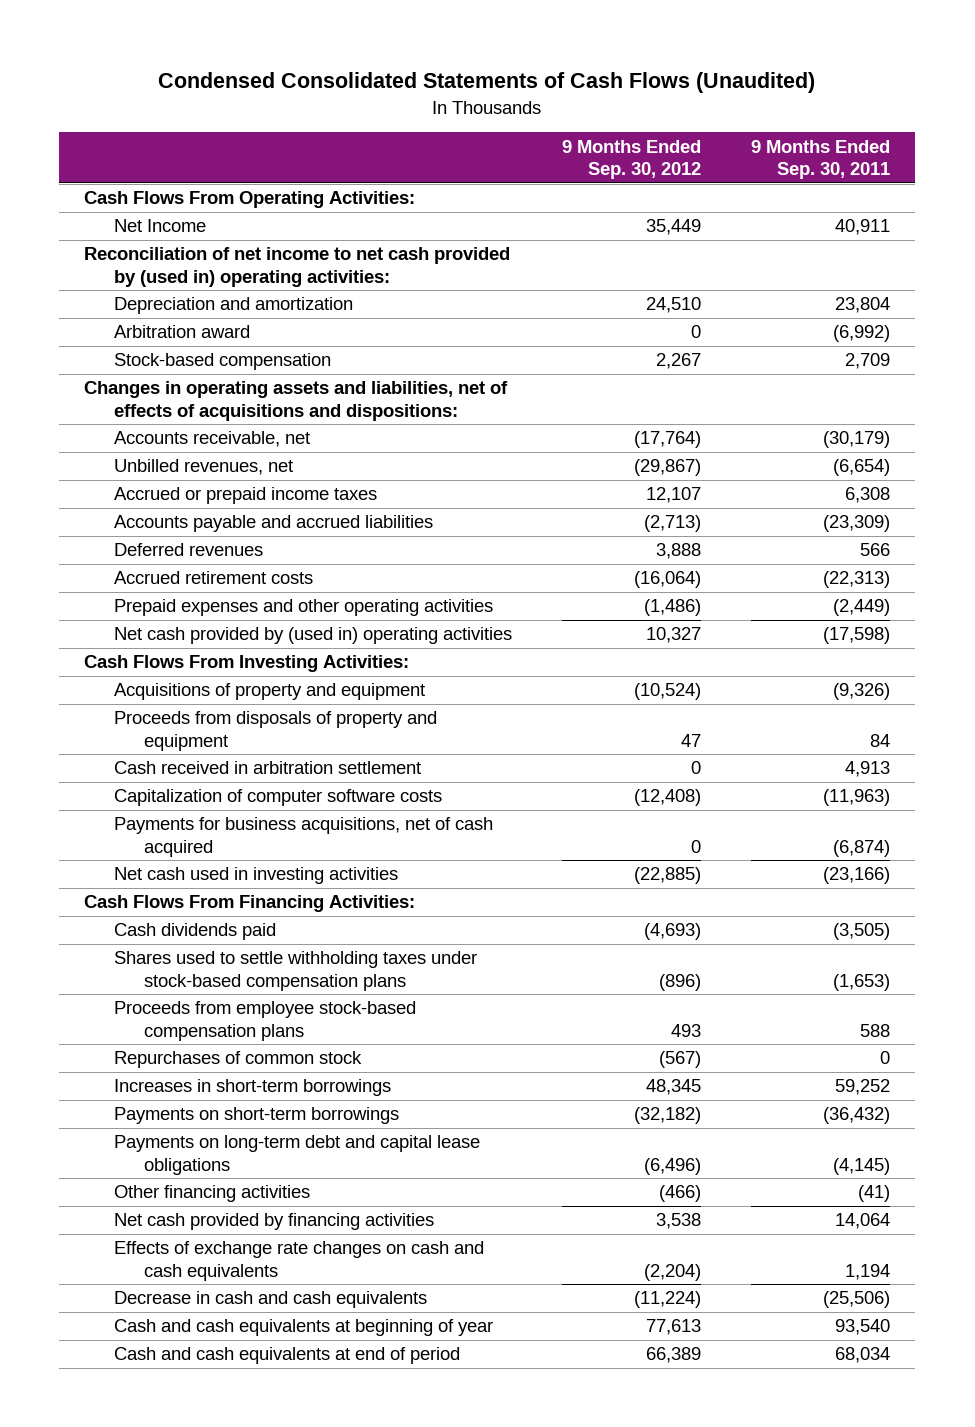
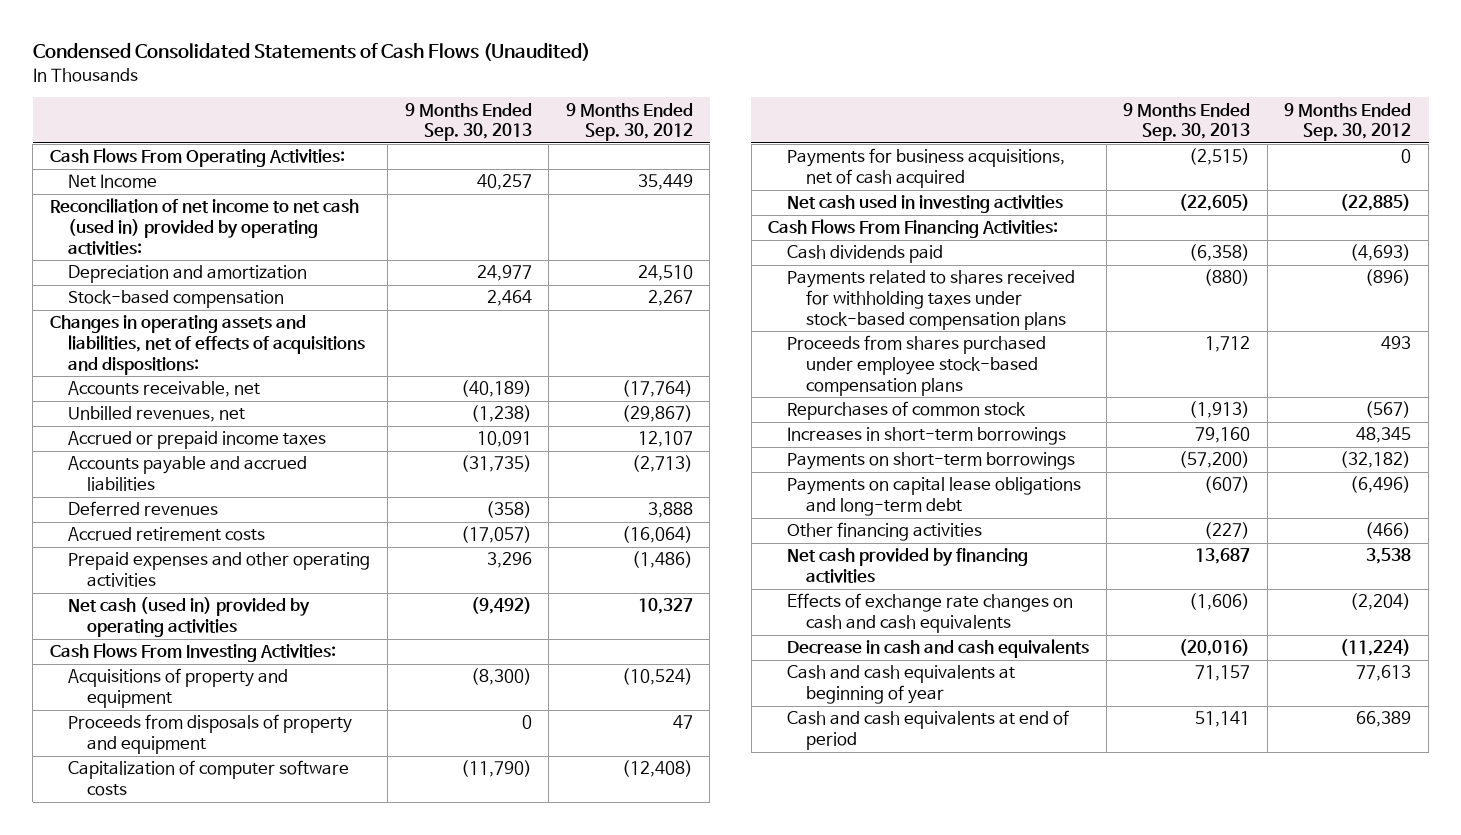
[751,139,891,180] 9 Months Ended Sep. 30, 2011 -> none
none -> [404,102,532,142] 9 Months Ended Sep. 30, 2013
[84,247,511,288] Reconciliation of net income to net cash provided by (used in) operating activities: -> [49,198,359,255] Reconciliation of net income to net cash (used in) provided by operating activities:
[113,325,250,339] Arbitration award -> none
[113,627,512,645] Net cash provided by (used in) operating activities -> [68,597,311,638] Net cash (used in) provided by operating activities
[113,761,421,775] Cash received in arbitration settlement -> none
[113,951,477,992] Shares used to settle withholding taxes under stock-based compensation plans -> [787,270,1076,330] Payments related to shares received for withholding taxes under stock-based compensation plans
[113,1001,416,1042] Proceeds from employee stock-based compensation plans -> [787,335,1047,396] Proceeds from shares purchased under employee stock-based compensation plans
[113,1135,480,1176] Payments on long-term debt and capital lease obligations -> [787,477,1082,517] Payments on capital lease obligations and long-term debt

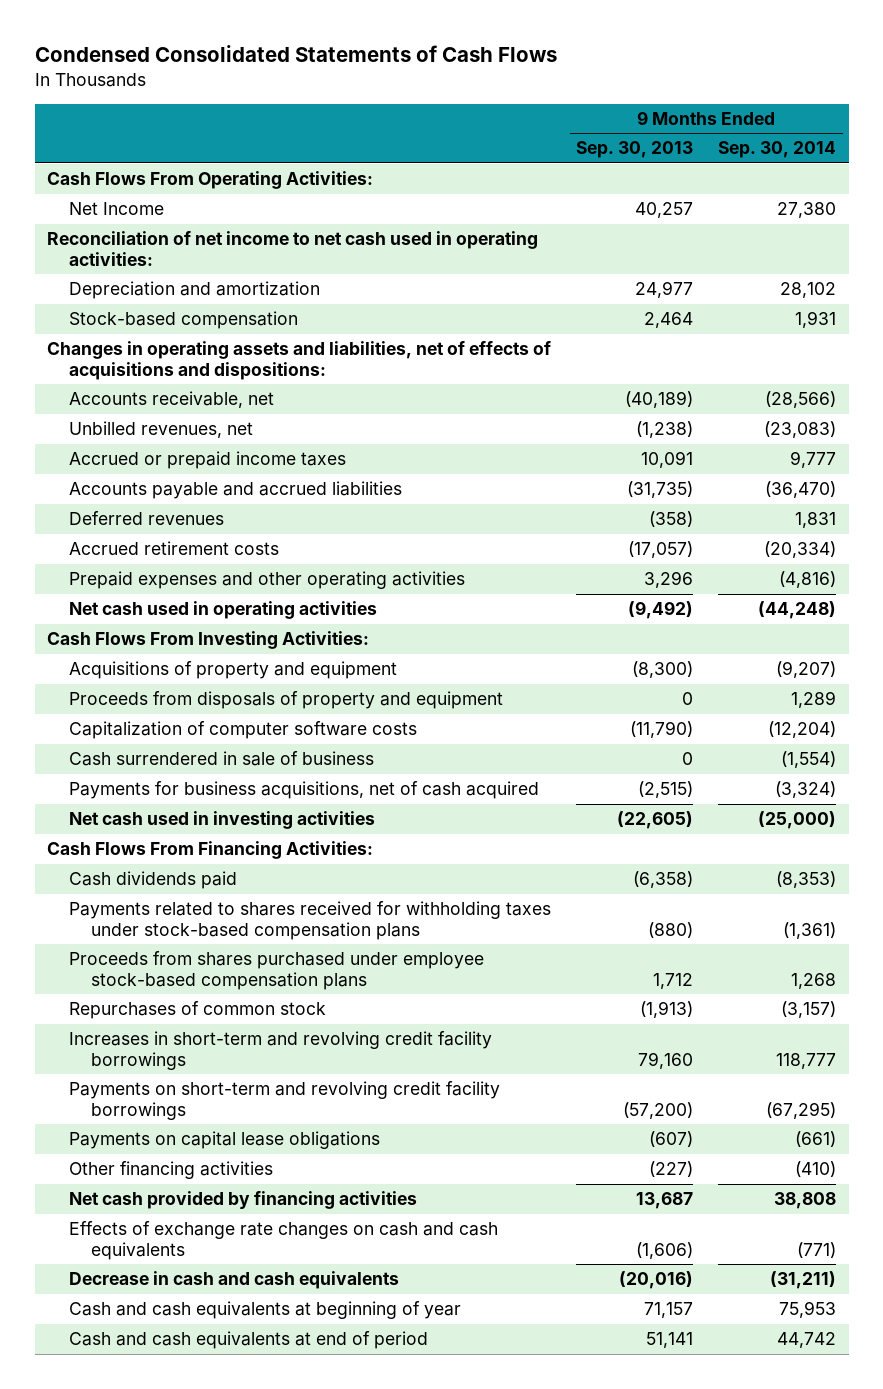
[32,43,590,62] Condensed Consolidated Statements of Cash Flows (Unaudited) -> [34,45,557,63] Condensed Consolidated Statements of Cash Flows
[565,102,693,142] 9 Months Ended Sep. 30, 2012 -> none
none -> [718,141,837,159] Sep. 30, 2014
[49,198,359,255] Reconciliation of net income to net cash (used in) provided by operating activities: -> [47,231,539,267] Reconciliation of net income to net cash used in operating activities:
[68,597,311,638] Net cash (used in) provided by operating activities -> [69,601,378,620] Net cash used in operating activities
none -> [69,751,375,767] Cash surrendered in sale of business
[787,427,1067,446] Increases in short-term borrowings -> [69,1031,493,1071] Increases in short-term and revolving credit facility borrowings
[787,452,1076,471] Payments on short-term borrowings -> [69,1081,501,1121] Payments on short-term and revolving credit facility borrowings
[787,477,1082,517] Payments on capital lease obligations and long-term debt -> [69,1131,381,1150] Payments on capital lease obligations

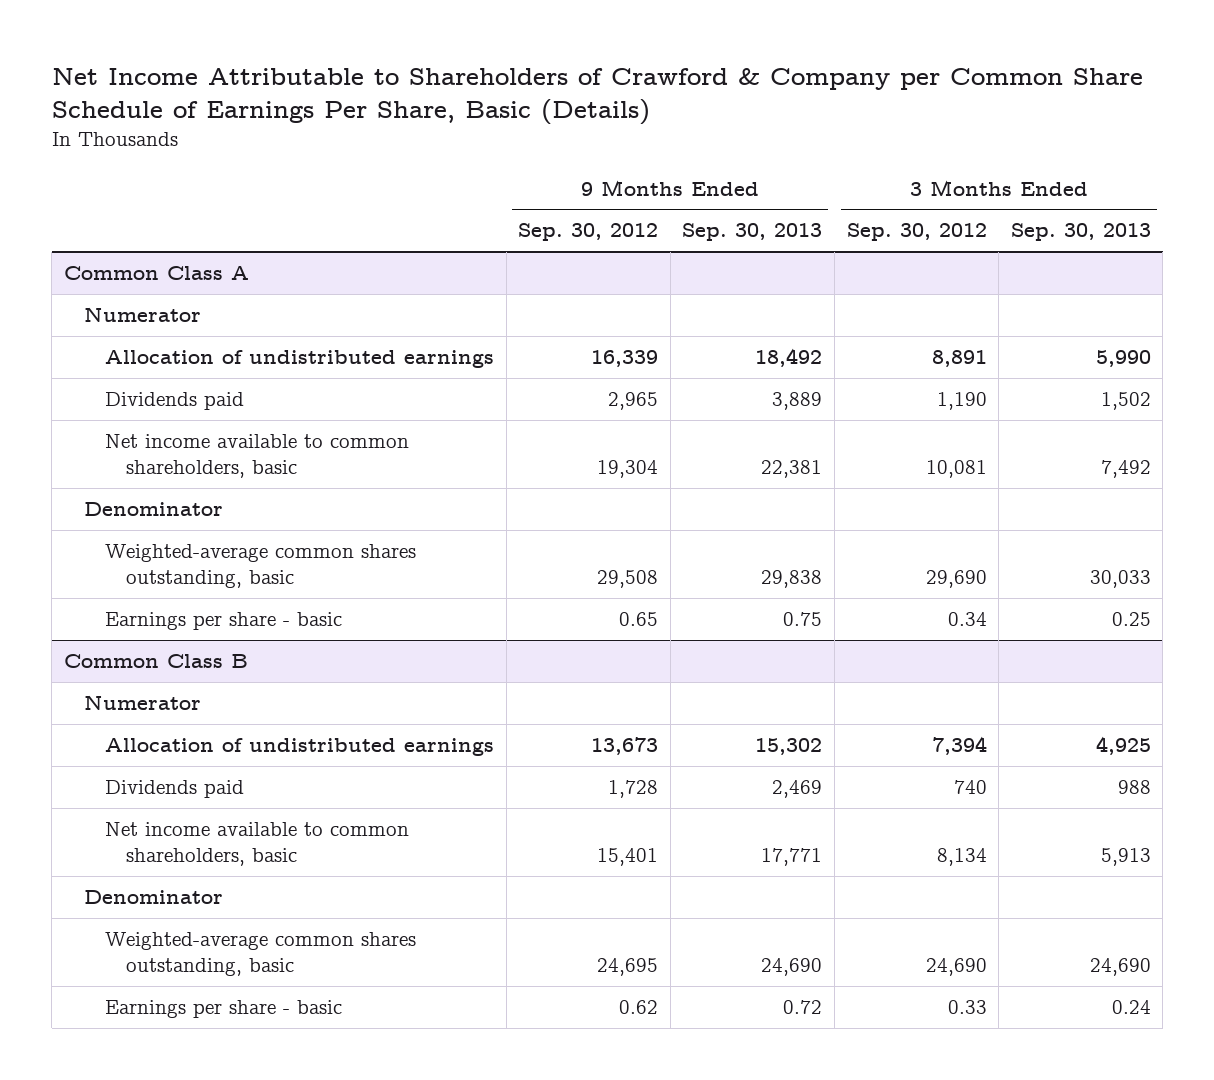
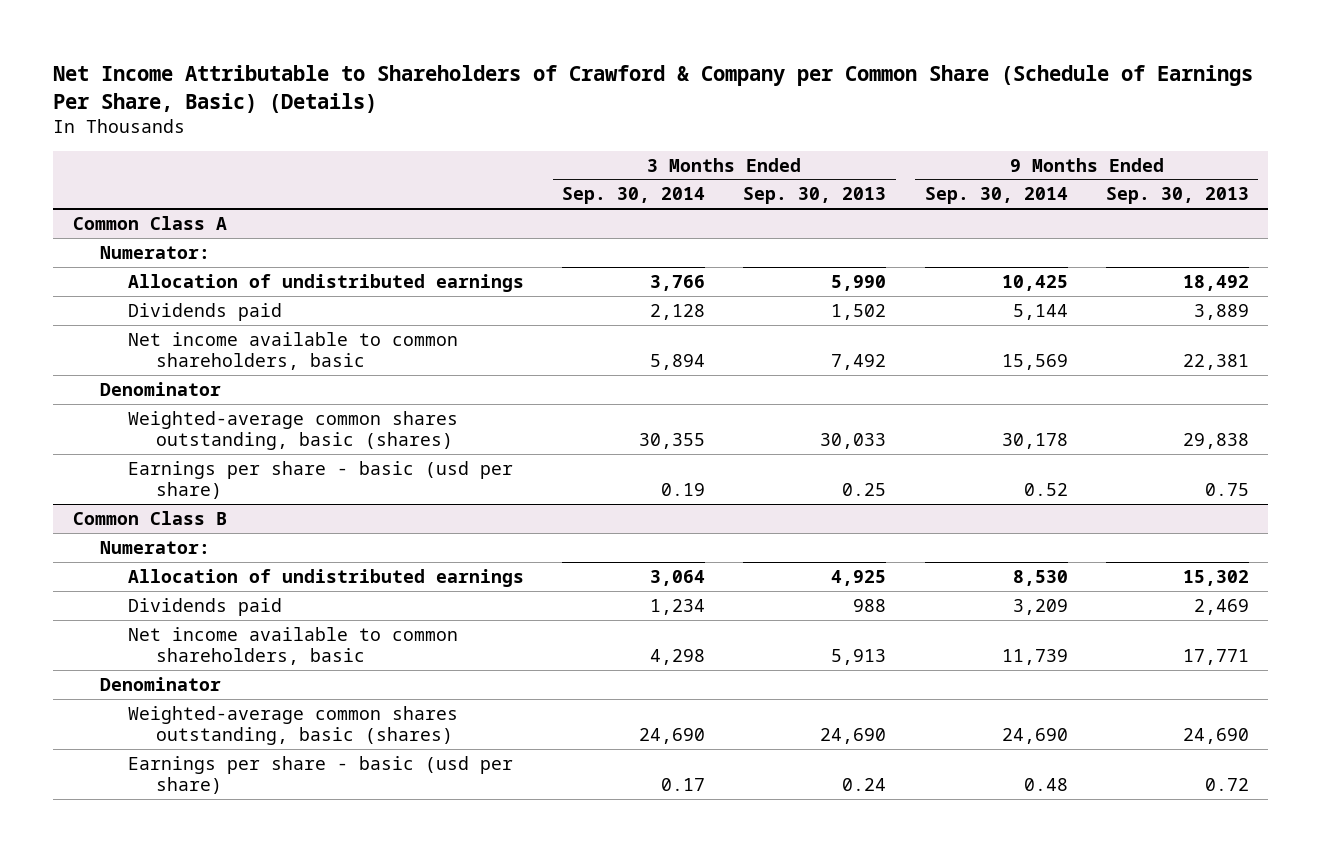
[51,67,1143,125] Net Income Attributable to Shareholders of Crawford & Company per Common Share Schedule of Earnings Per Share, Basic (Details) -> [53,65,1254,113] Net Income Attributable to Shareholders of Crawford & Company per Common Share (Schedule of Earnings Per Share, Basic) (Details)
[518,223,659,242] Sep. 30, 2012 -> none
[846,223,987,242] Sep. 30, 2012 -> none
none -> [562,187,706,205] Sep. 30, 2014
none -> [924,187,1068,205] Sep. 30, 2014
[84,307,202,323] Numerator -> [100,245,211,259] Numerator:
[105,544,417,589] Weighted-average common shares outstanding, basic -> [128,410,459,451] Weighted-average common shares outstanding, basic (shares)
[105,612,343,631] Earnings per share - basic -> [128,460,514,500] Earnings per share - basic (usd per share)
[84,695,202,711] Numerator -> [100,540,211,554] Numerator:
[105,932,417,977] Weighted-average common shares outstanding, basic -> [128,705,459,746] Weighted-average common shares outstanding, basic (shares)
[105,1000,343,1019] Earnings per share - basic -> [128,755,514,795] Earnings per share - basic (usd per share)

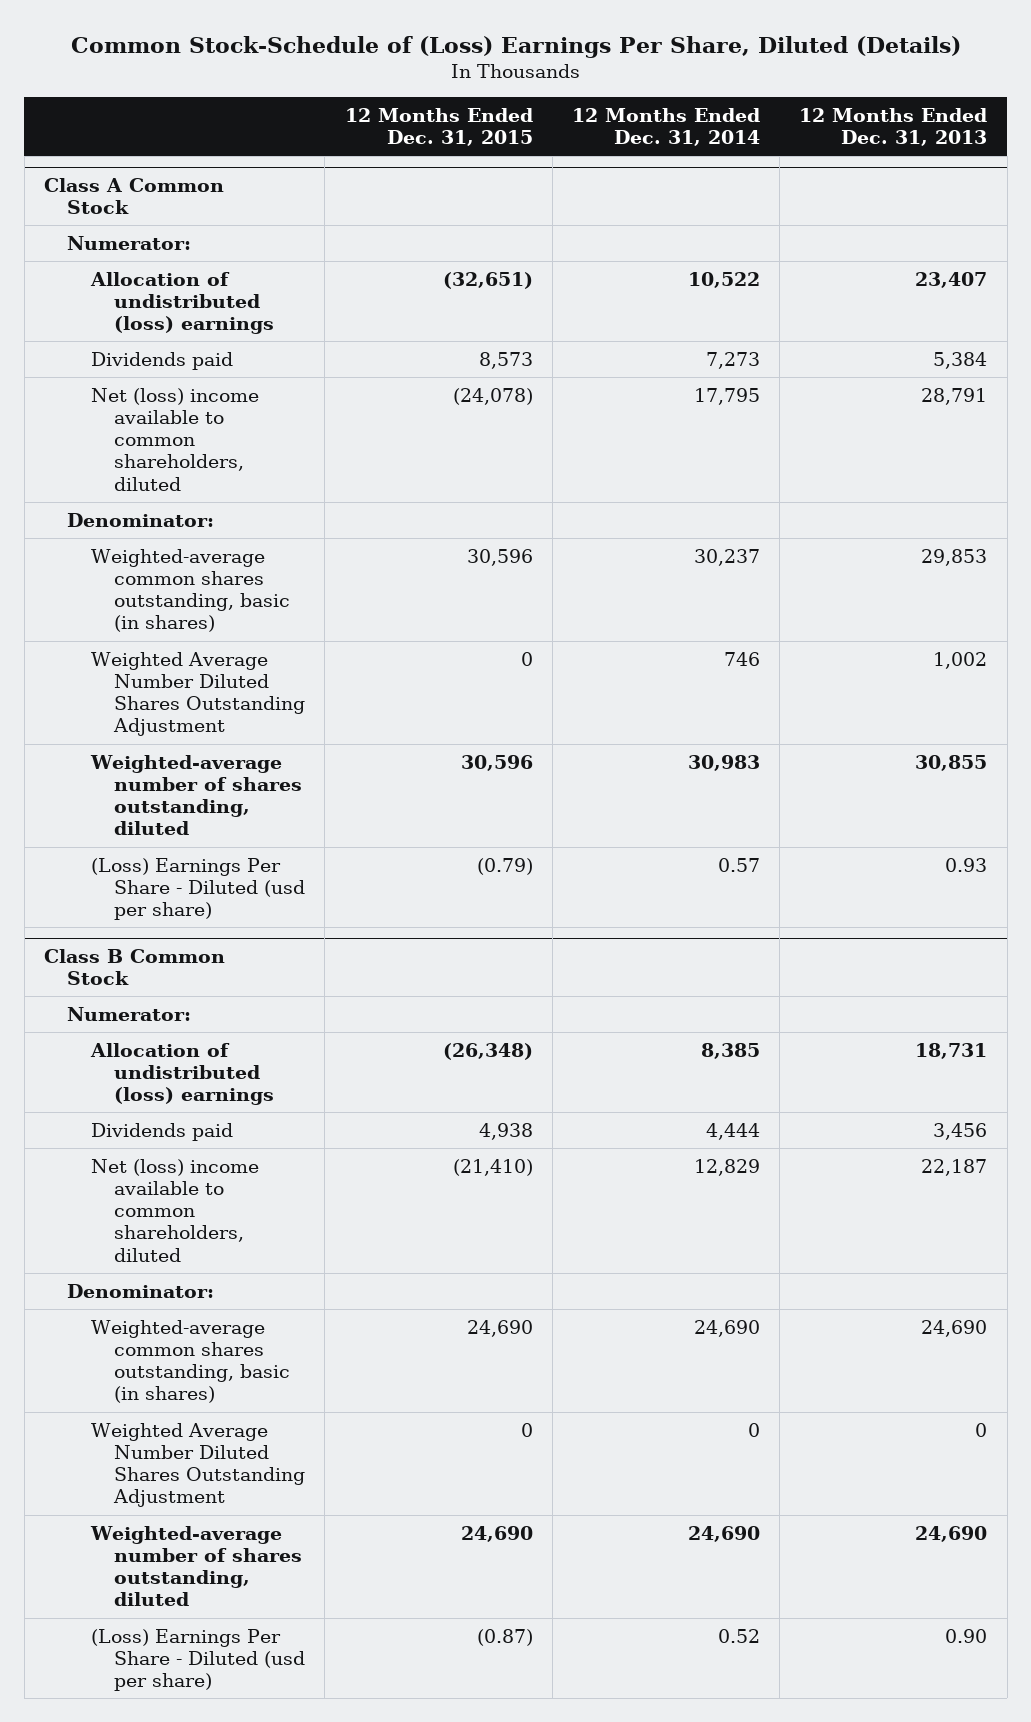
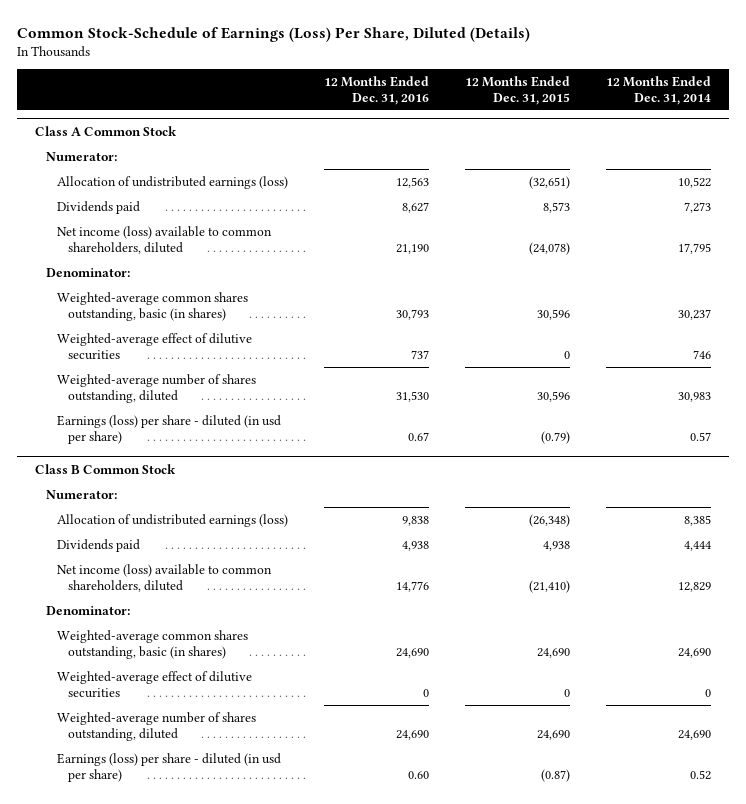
[70,36,961,59] Common Stock-Schedule of (Loss) Earnings Per Share, Diluted (Details) -> [16,26,530,42] Common Stock-Schedule of Earnings (Loss) Per Share, Diluted (Details)
[799,107,988,146] 12 Months Ended Dec. 31, 2013 -> none
none -> [323,75,429,105] 12 Months Ended Dec. 31, 2016
[89,271,275,335] Allocation of undistributed (loss) earnings -> [57,176,289,190] Allocation of undistributed earnings (loss)
[90,387,259,491] Net (loss) income available to common shareholders, diluted -> [57,226,273,254] Net income (loss) available to common shareholders, diluted
[90,651,306,737] Weighted Average Number Diluted Shares Outstanding Adjustment -> [57,333,253,360] Weighted-average effect of dilutive securities
[90,857,306,921] (Loss) Earnings Per Share - Diluted (usd per share) -> [57,415,282,444] Earnings (loss) per share - diluted (in usd per share)
[89,1042,275,1106] Allocation of undistributed (loss) earnings -> [57,514,289,528] Allocation of undistributed earnings (loss)
[90,1158,259,1262] Net (loss) income available to common shareholders, diluted -> [57,564,273,592] Net income (loss) available to common shareholders, diluted
[90,1422,306,1508] Weighted Average Number Diluted Shares Outstanding Adjustment -> [57,671,253,698] Weighted-average effect of dilutive securities
[90,1628,306,1692] (Loss) Earnings Per Share - Diluted (usd per share) -> [57,753,282,782] Earnings (loss) per share - diluted (in usd per share)

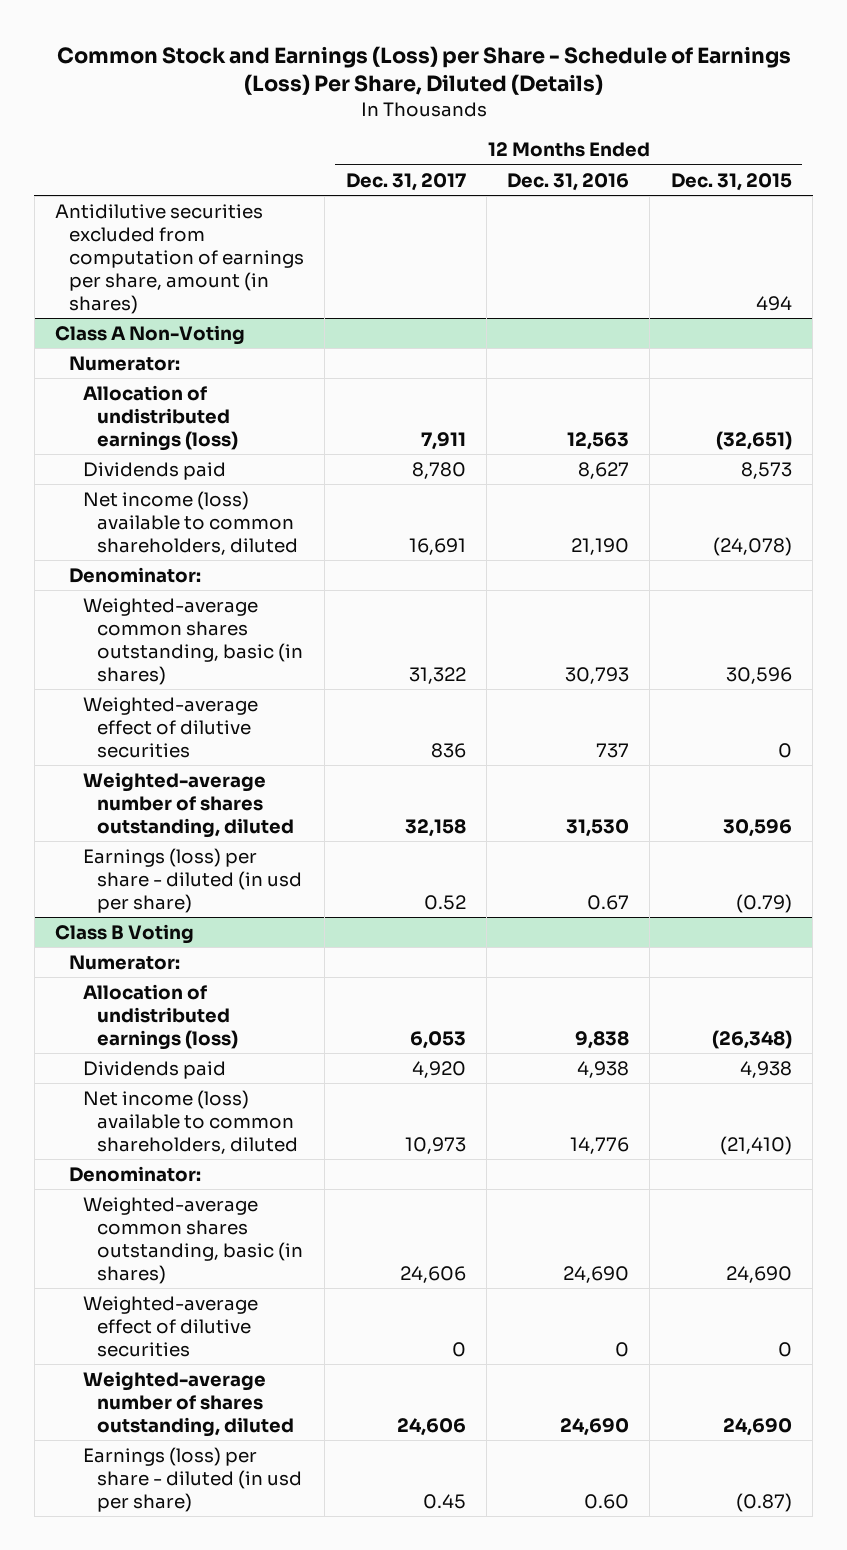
[16,26,530,42] Common Stock-Schedule of Earnings (Loss) Per Share, Diluted (Details) -> [56,45,791,96] Common Stock and Earnings (Loss) per Share - Schedule of Earnings (Loss) Per Share, Diluted (Details)
[605,75,711,105] 12 Months Ended Dec. 31, 2014 -> none
none -> [345,172,466,191] Dec. 31, 2017
none -> [55,203,305,314] Antidilutive securities excluded from computation of earnings per share, amount (in shares)
[34,125,177,136] Class A Common Stock -> [55,324,246,345] Class A Non-Voting
[34,463,176,474] Class B Common Stock -> [55,923,195,944] Class B Voting

